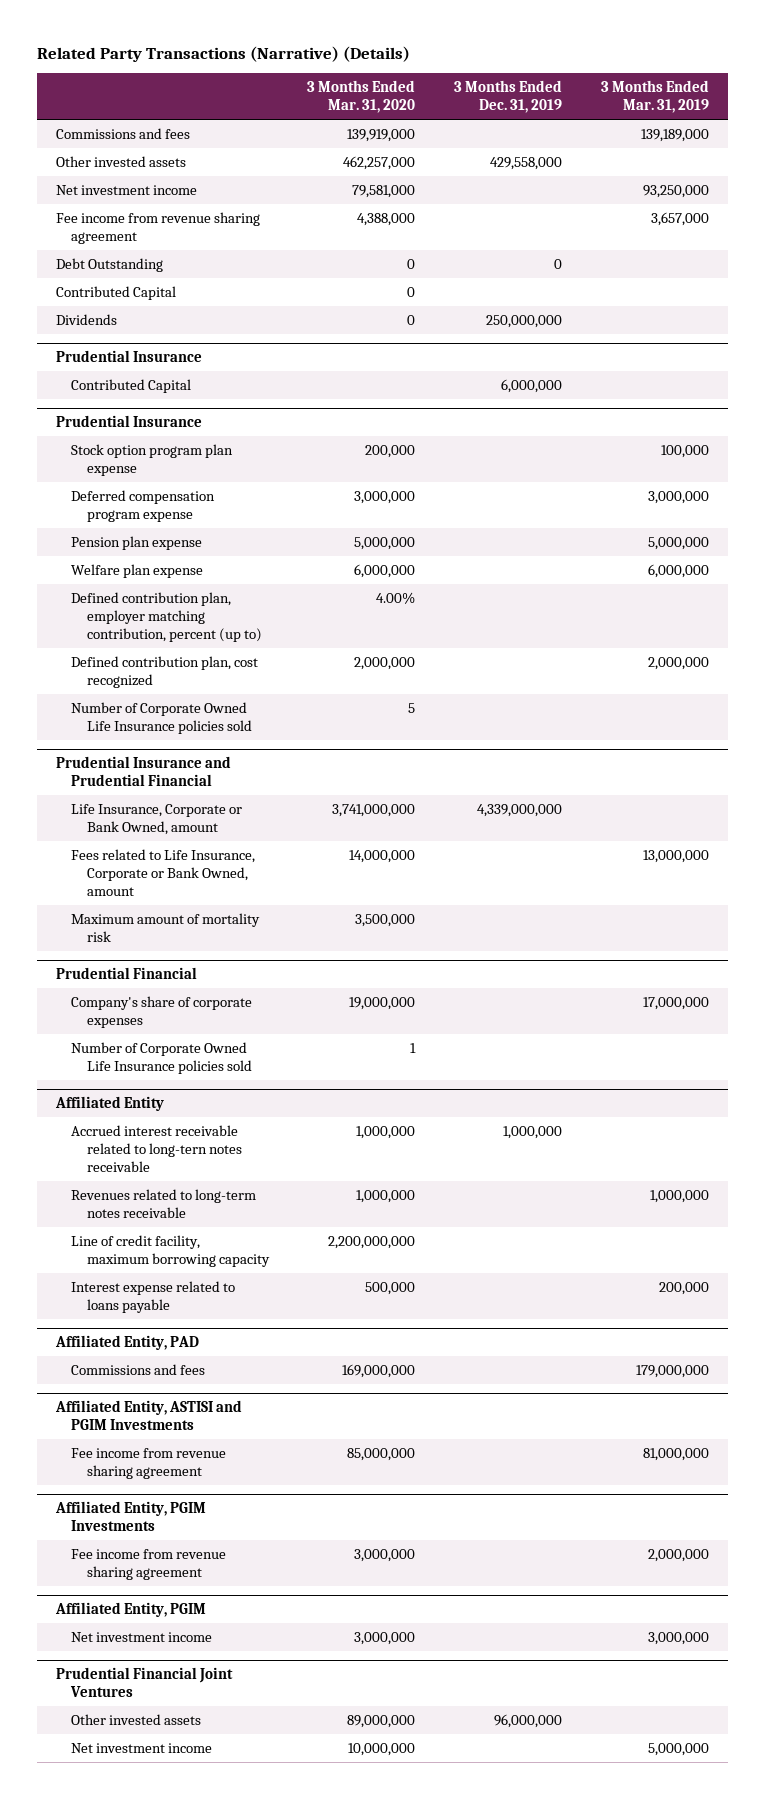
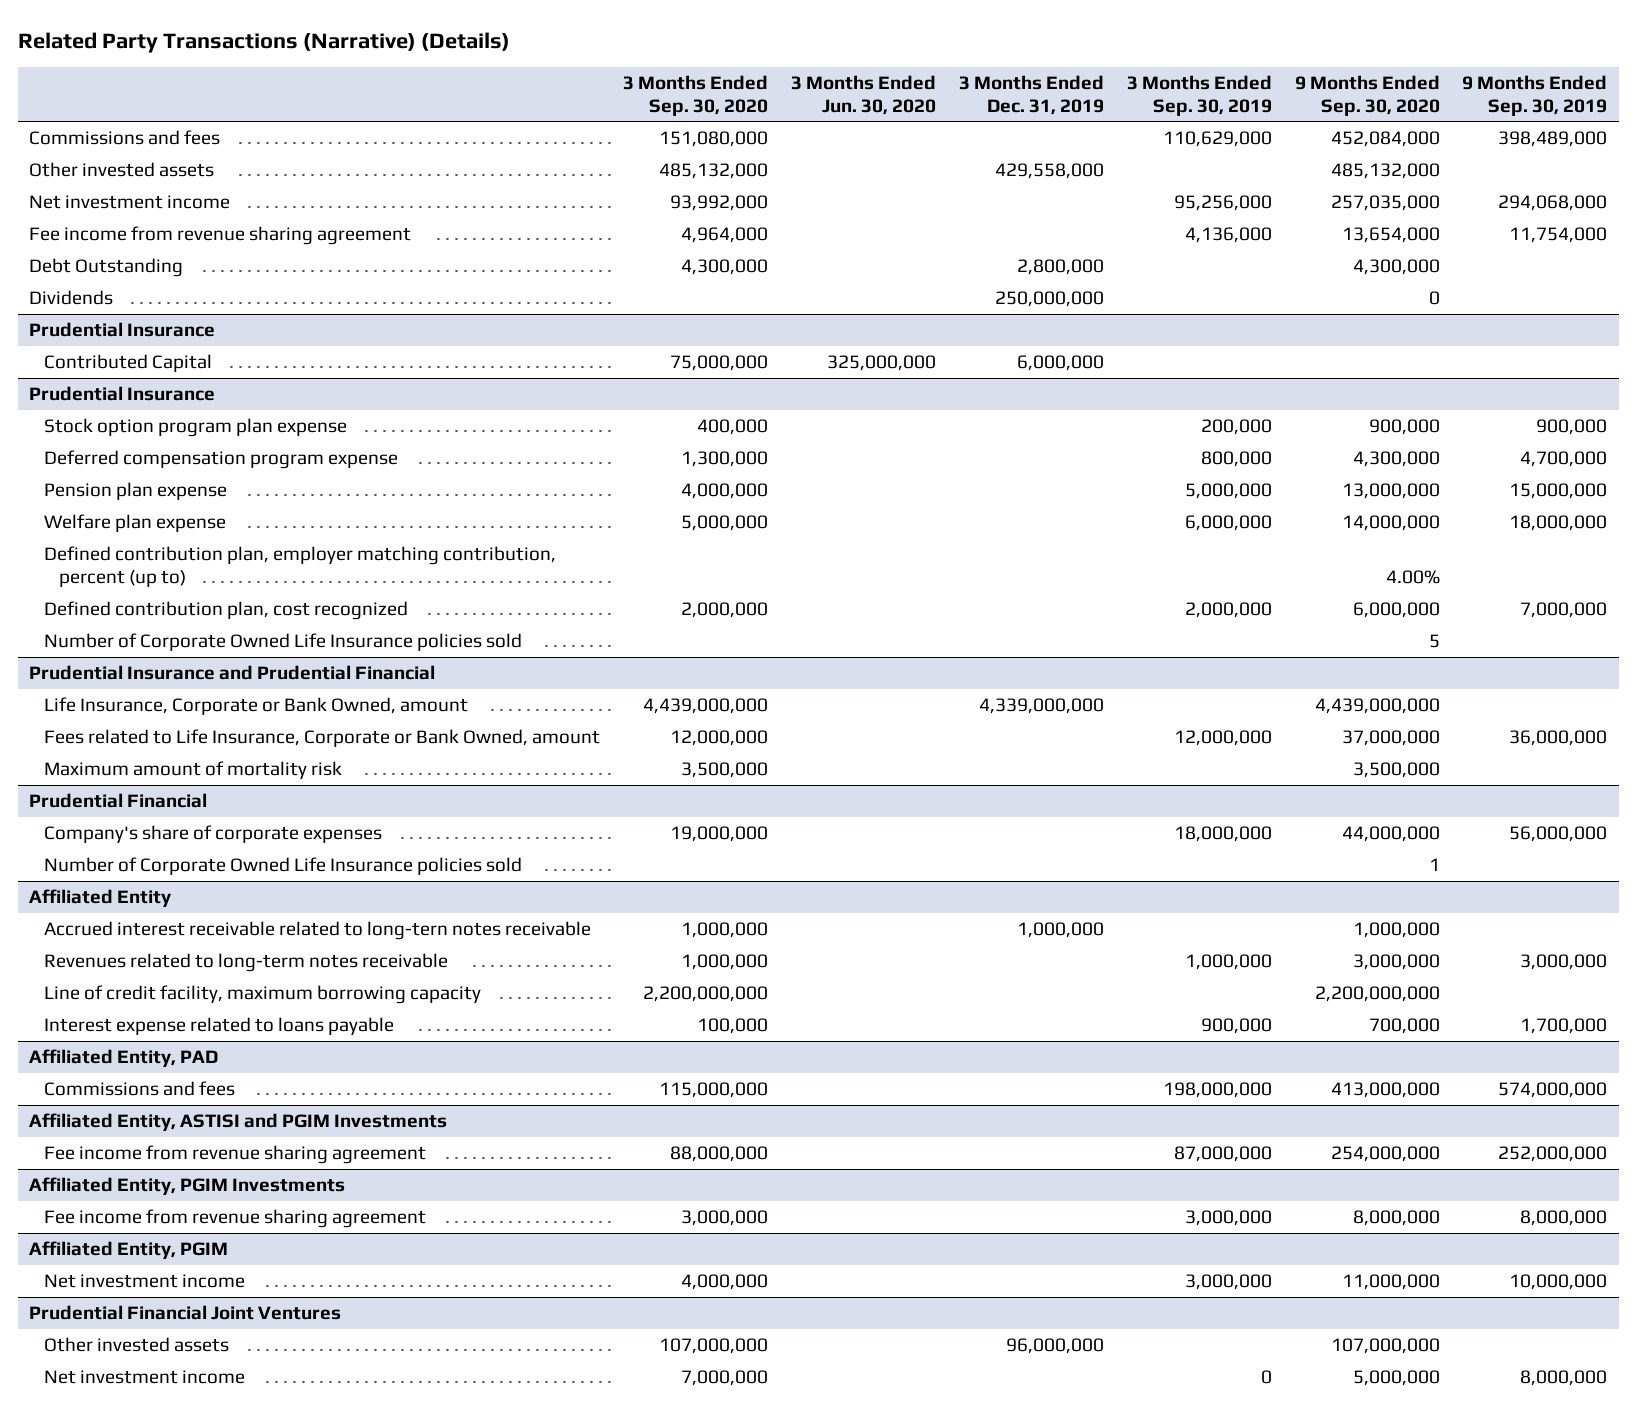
[307,79,416,114] 3 Months Ended Mar. 31, 2020 -> none
[600,79,709,114] 3 Months Ended Mar. 31, 2019 -> none
none -> [623,75,769,116] 3 Months Ended Sep. 30, 2020
none -> [791,75,937,115] 3 Months Ended Jun. 30, 2020
none -> [1126,75,1272,116] 3 Months Ended Sep. 30, 2019
none -> [1294,75,1440,116] 9 Months Ended Sep. 30, 2020
none -> [1462,75,1608,116] 9 Months Ended Sep. 30, 2019
[55,285,176,300] Contributed Capital -> none
[554,258,563,269] 0 -> [1016,259,1104,276] 2,800,000

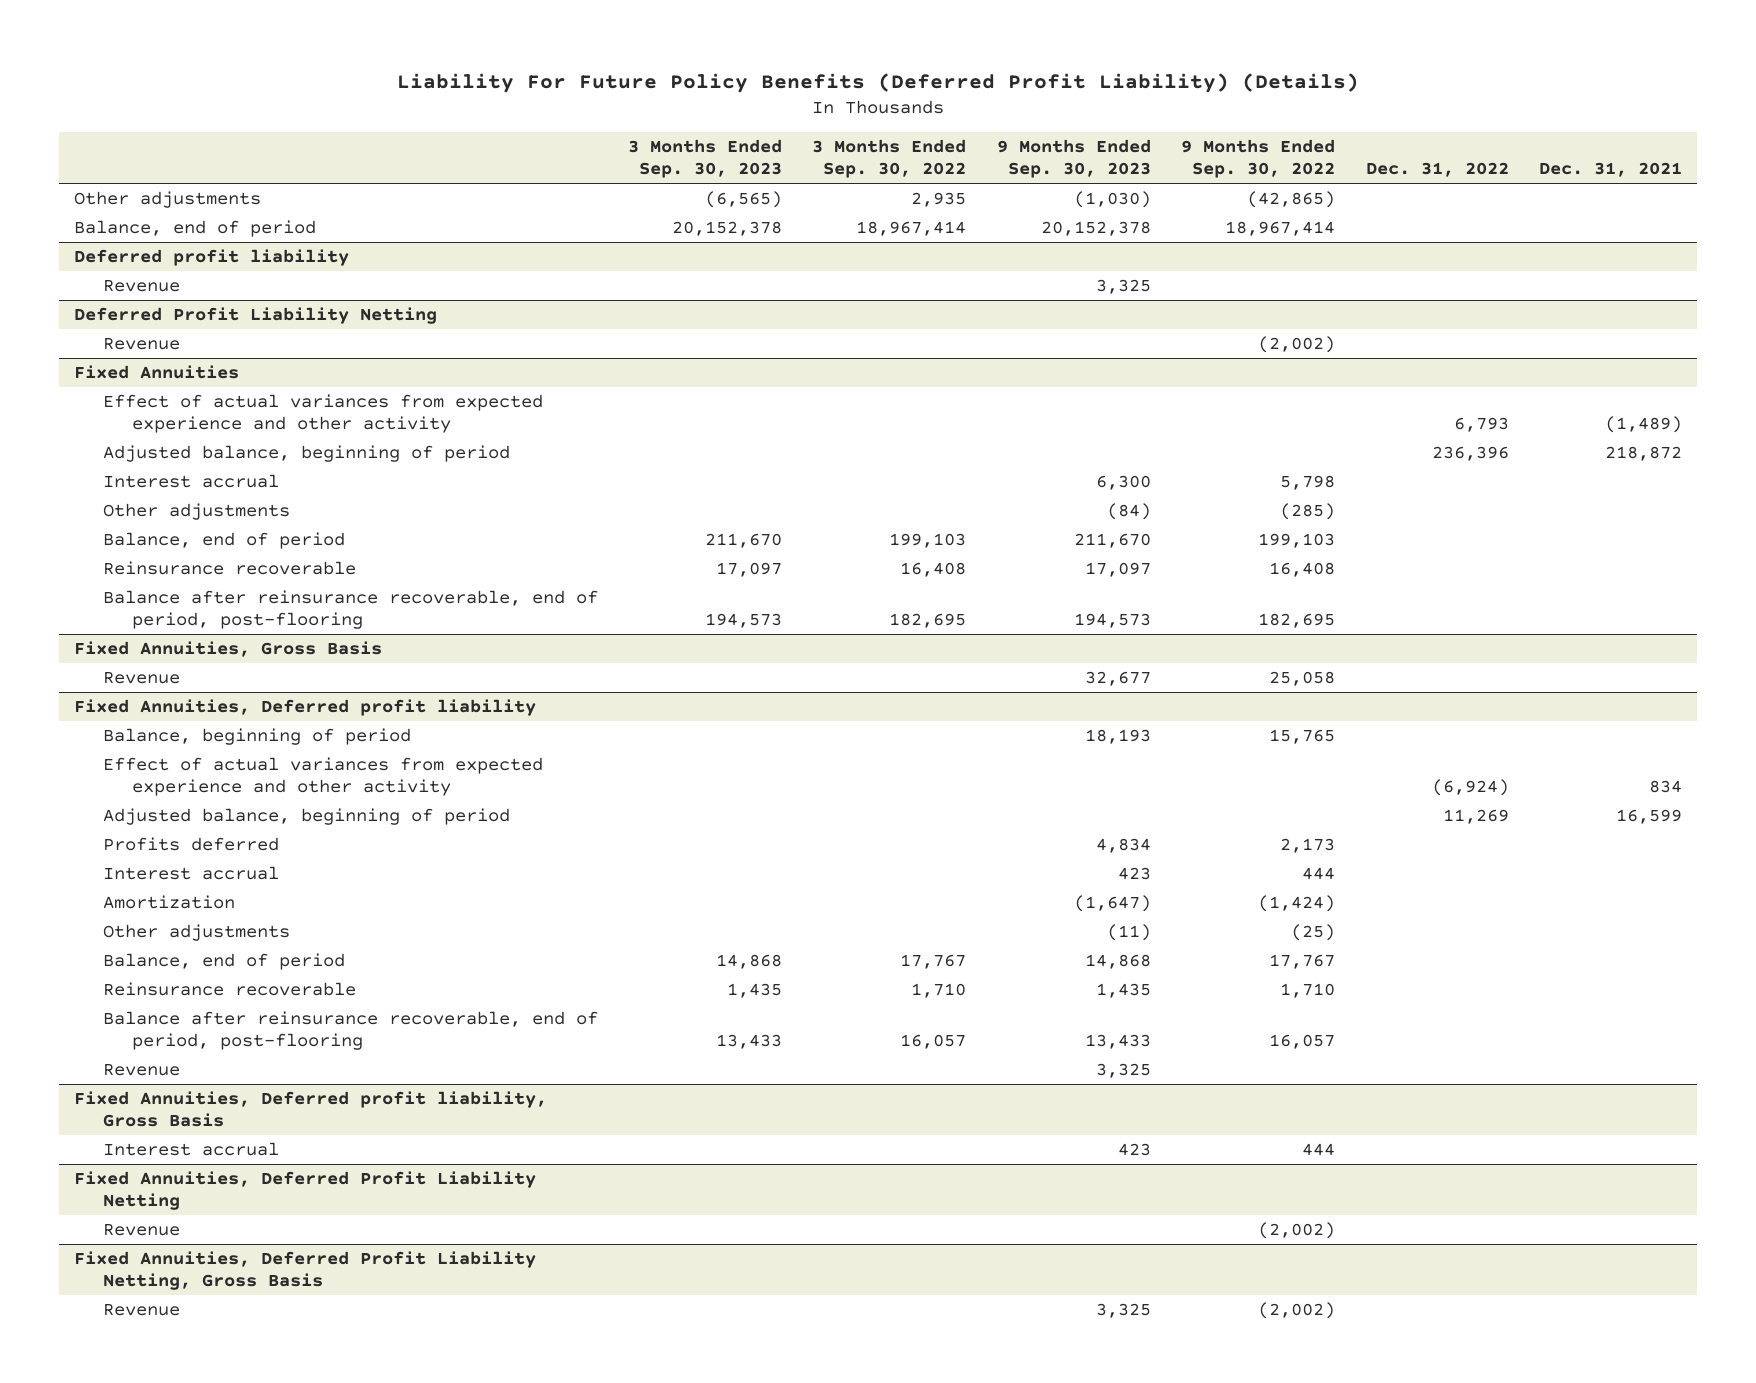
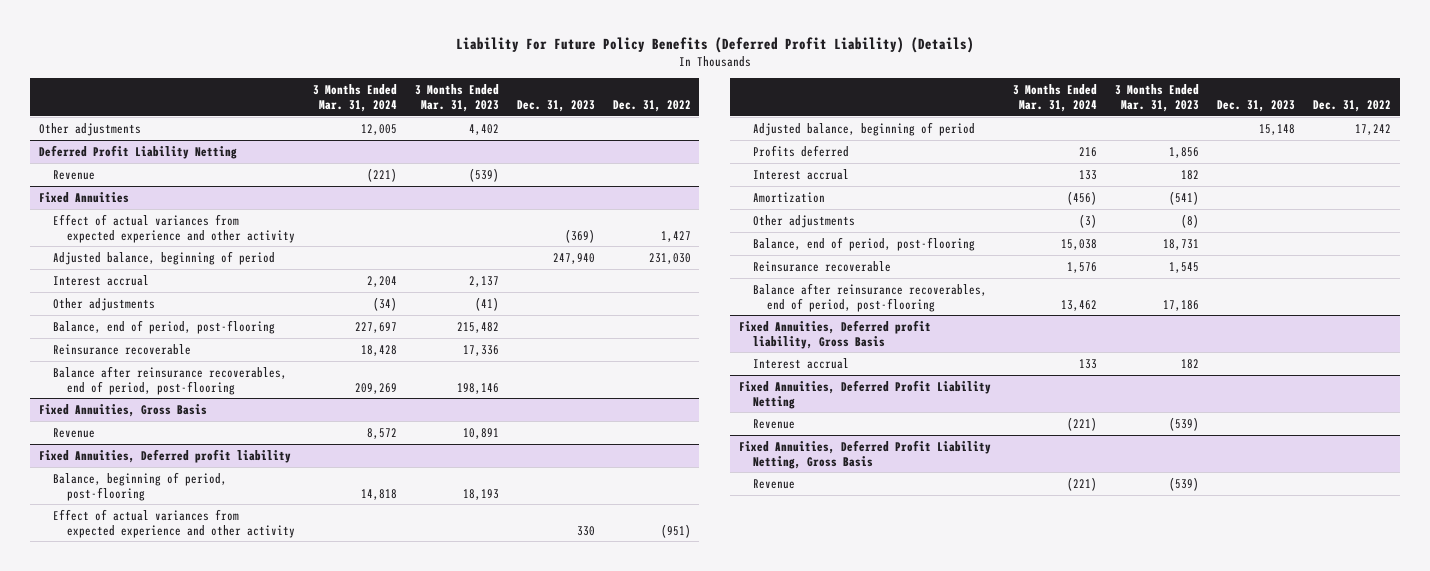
[628,139,783,178] 3 Months Ended Sep. 30, 2023 -> none
[812,139,967,178] 3 Months Ended Sep. 30, 2022 -> none
[996,139,1151,178] 9 Months Ended Sep. 30, 2023 -> none
[1181,139,1336,178] 9 Months Ended Sep. 30, 2022 -> none
[1538,161,1682,177] Dec. 31, 2021 -> none
none -> [312,83,397,112] 3 Months Ended Mar. 31, 2024
none -> [414,83,499,112] 3 Months Ended Mar. 31, 2023
none -> [516,99,595,112] Dec. 31, 2023
[74,220,317,238] Balance, end of period -> none
[74,249,350,267] Deferred profit liability -> none
[102,280,180,293] Revenue -> none
[1453,416,1509,432] 6,793 -> [660,230,691,242] 1,427
[1431,446,1509,462] 236,396 -> [648,252,691,264] 231,030
[102,532,345,550] Balance, end of period -> [52,319,275,334] Balance, end of period, post-flooring
[102,590,598,629] Balance after reinsurance recoverable, end of period, post-flooring -> [52,365,287,395] Balance after reinsurance recoverables, end of period, post-flooring
[102,728,411,746] Balance, beginning of period -> [52,471,227,501] Balance, beginning of period, post-flooring
[1431,778,1509,796] (6,924) -> [660,523,691,538] (951)
[1442,809,1509,825] 11,269 -> [1355,123,1392,135] 17,242
[102,953,345,971] Balance, end of period -> [753,236,976,251] Balance, end of period, post-flooring
[102,1064,180,1077] Revenue -> none
[102,1011,598,1050] Balance after reinsurance recoverable, end of period, post-flooring -> [753,282,988,312] Balance after reinsurance recoverables, end of period, post-flooring

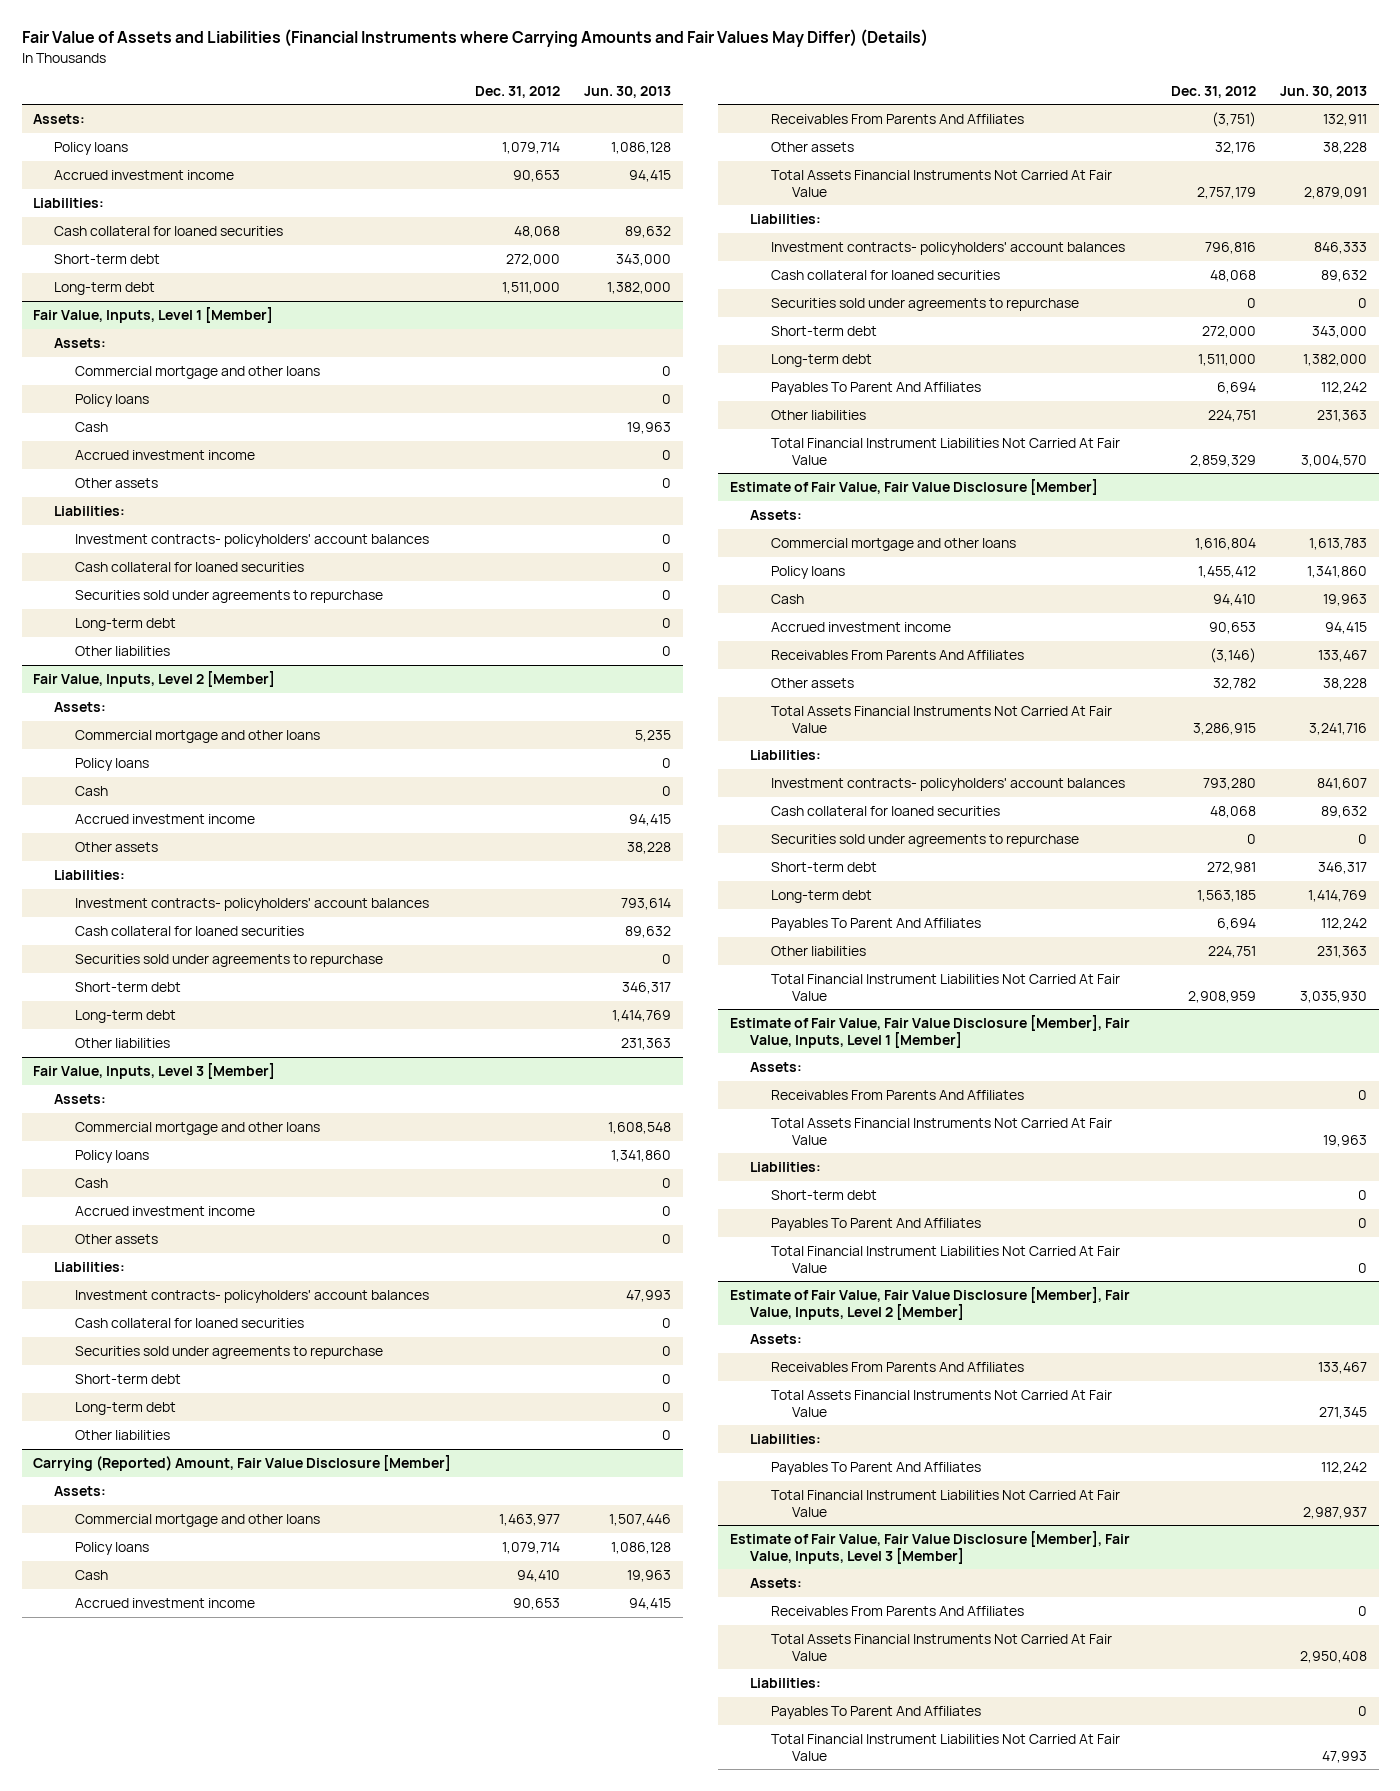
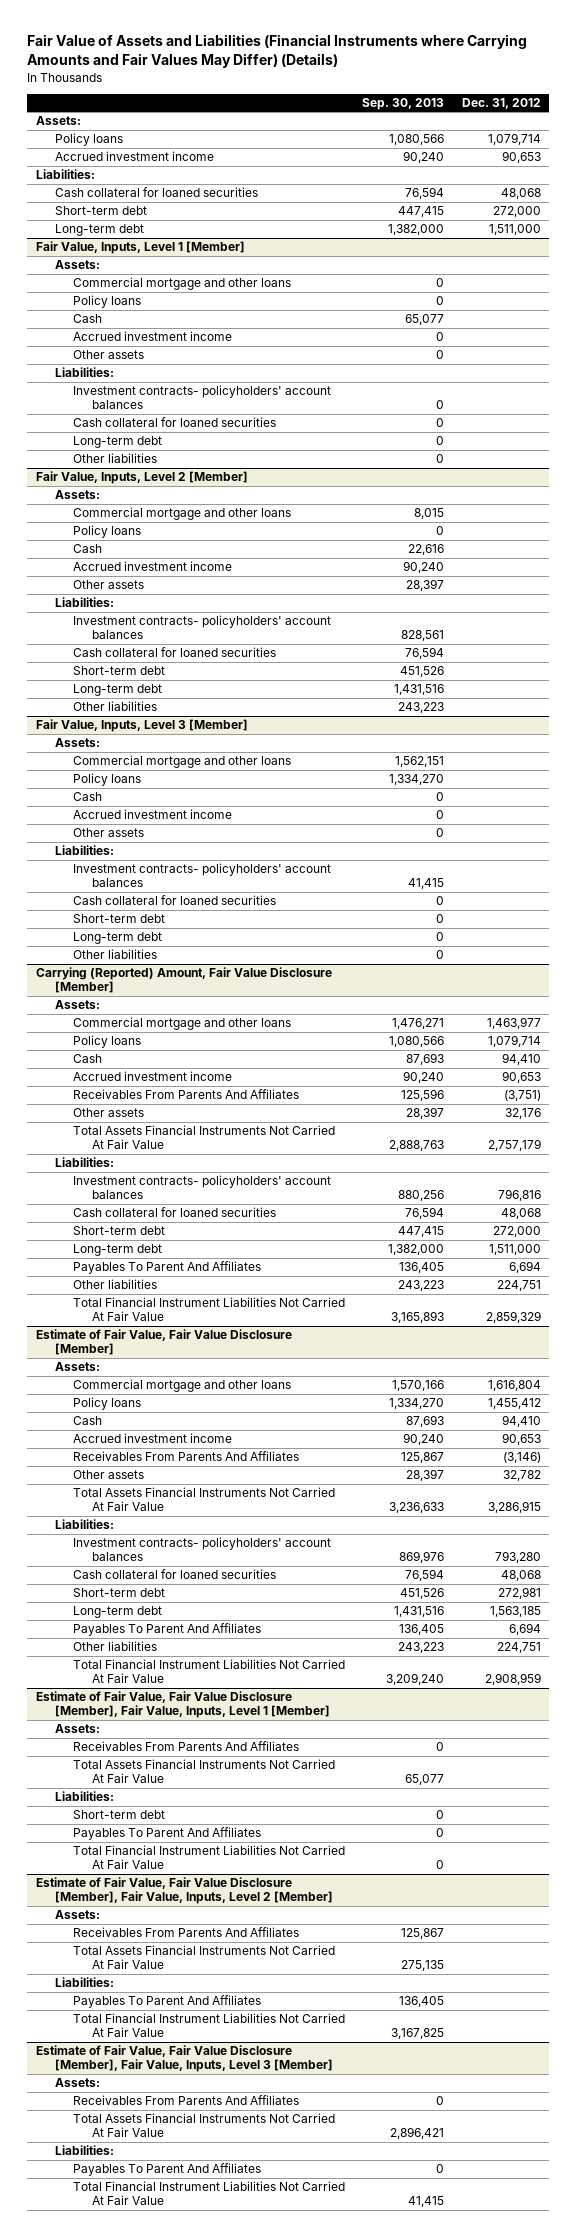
[583,85,671,98] Jun. 30, 2013 -> none
none -> [362,97,445,110] Sep. 30, 2013
[74,589,383,603] Securities sold under agreements to repurchase -> none
[74,953,383,967] Securities sold under agreements to repurchase -> none
[74,1345,383,1359] Securities sold under agreements to repurchase -> none
[770,297,1079,311] Securities sold under agreements to repurchase -> none
[770,833,1079,847] Securities sold under agreements to repurchase -> none

